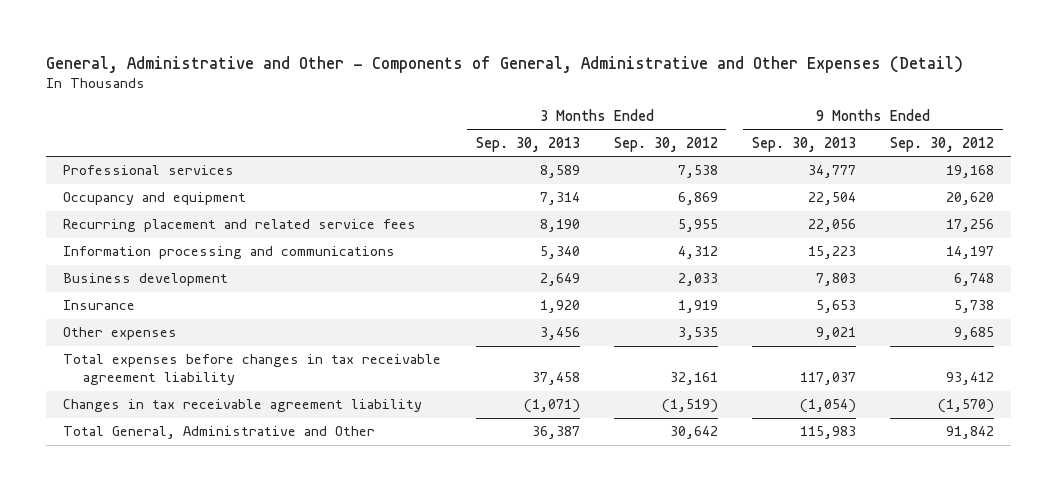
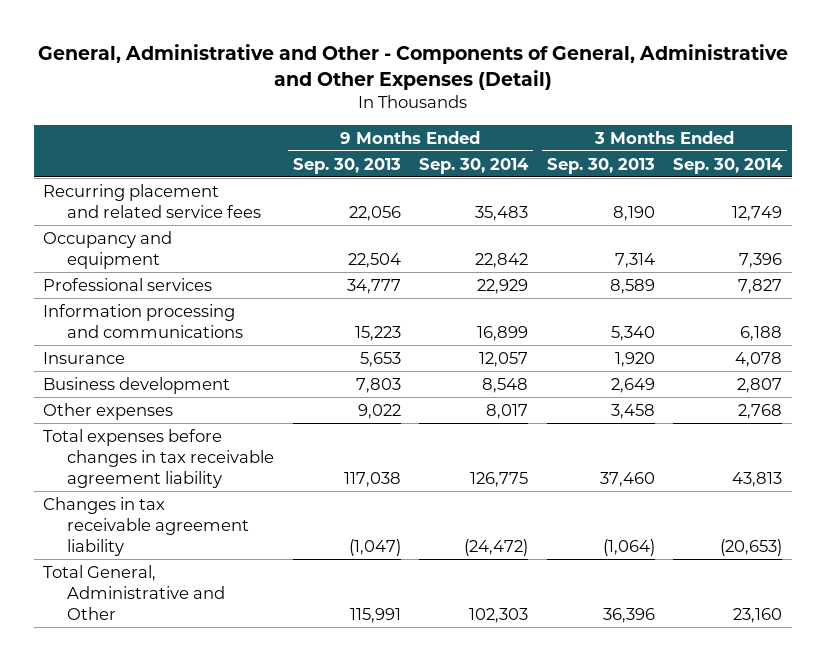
[613,136,718,152] Sep. 30, 2012 -> none
[890,136,995,152] Sep. 30, 2012 -> none
none -> [419,157,530,174] Sep. 30, 2014
none -> [673,157,784,174] Sep. 30, 2014
[63,192,247,206] Occupancy and equipment -> [43,230,173,269] Occupancy and equipment
[63,165,235,176] Professional services -> [43,277,213,291] Professional services
[63,273,229,287] Business development -> [43,376,231,394] Business development
[539,327,580,341] 3,456 -> [610,403,655,419] 3,458
[815,327,856,341] 9,021 -> [357,403,401,419] 9,022
[531,372,580,386] 37,458 -> [599,471,655,487] 37,460
[799,372,856,386] 117,037 -> [343,471,401,487] 117,038
[523,399,580,414] (1,071) -> [602,538,655,556] (1,064)
[799,399,856,414] (1,054) -> [348,538,401,556] (1,047)
[531,426,580,440] 36,387 -> [602,607,655,623] 36,396
[799,426,856,440] 115,983 -> [349,607,401,623] 115,991

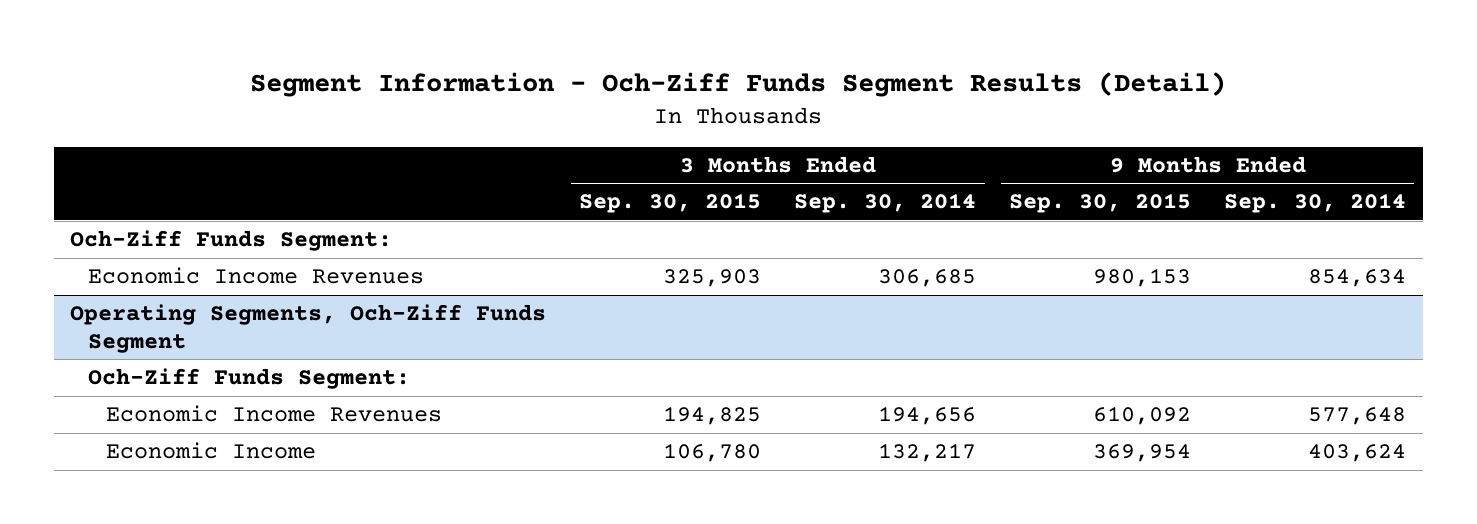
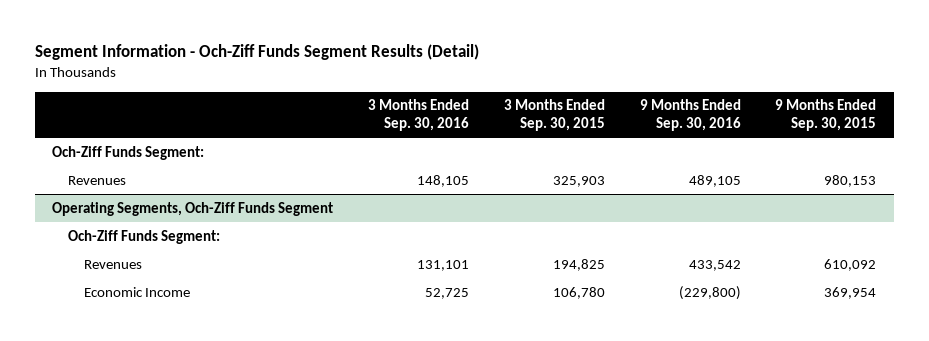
[794,193,977,214] Sep. 30, 2014 -> none
[1224,193,1407,214] Sep. 30, 2014 -> none
none -> [368,99,470,132] 3 Months Ended Sep. 30, 2016
none -> [639,99,741,132] 9 Months Ended Sep. 30, 2016
[88,267,425,285] Economic Income Revenues -> [68,175,127,185] Revenues
[106,405,443,423] Economic Income Revenues -> [83,259,142,269] Revenues

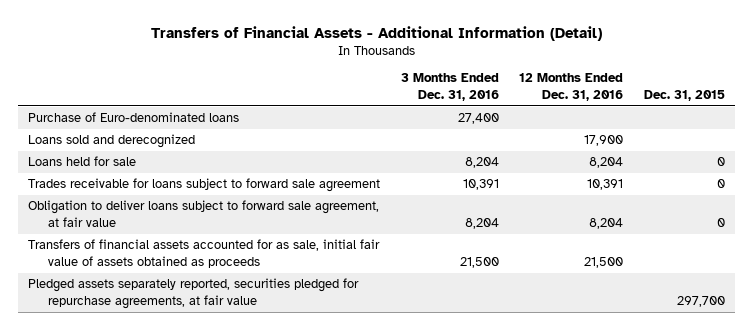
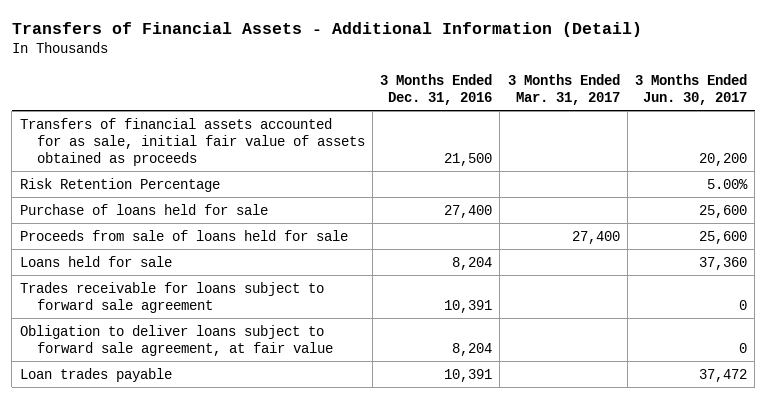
[519,73,624,101] 12 Months Ended Dec. 31, 2016 -> none
[643,89,725,101] Dec. 31, 2015 -> none
none -> [507,73,620,106] 3 Months Ended Mar. 31, 2017
none -> [634,73,747,106] 3 Months Ended Jun. 30, 2017
[28,239,381,268] Transfers of financial assets accounted for as sale, initial fair value of assets obtained as proceeds -> [19,117,365,166] Transfers of financial assets accounted for as sale, initial fair value of assets obtained as proceeds
none -> [19,177,220,192] Risk Retention Percentage
[28,112,240,123] Purchase of Euro-denominated loans -> [19,203,268,215] Purchase of loans held for sale
[28,134,196,149] Loans sold and derecognized -> [19,229,348,241] Proceeds from sale of loans held for sale
[28,278,360,309] Pledged assets separately reported, securities pledged for repurchase agreements, at fair value -> none
none -> [19,367,172,382] Loan trades payable

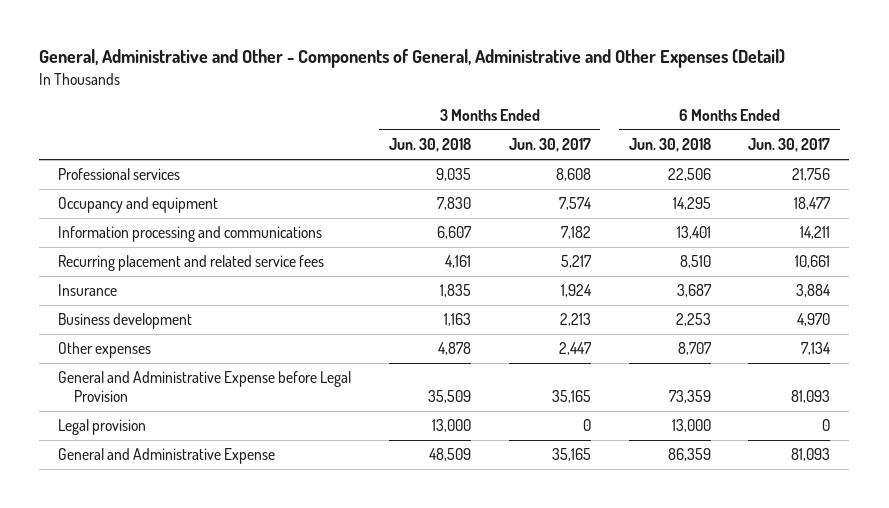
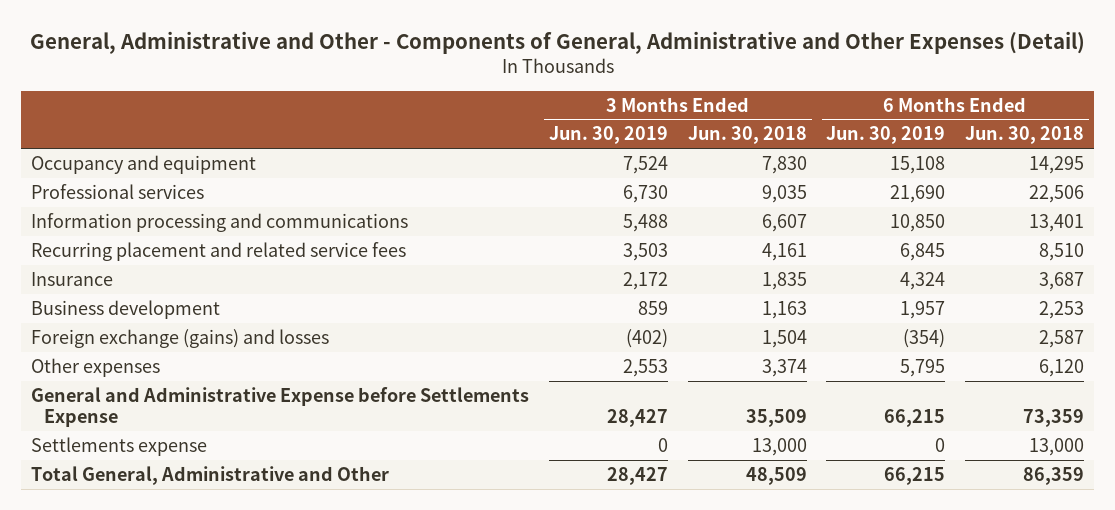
[508,138,591,153] Jun. 30, 2017 -> none
[748,138,831,153] Jun. 30, 2017 -> none
none -> [548,126,668,145] Jun. 30, 2019
none -> [826,126,946,145] Jun. 30, 2019
[58,168,181,181] Professional services -> [31,183,205,199] Professional services
none -> [31,328,330,348] Foreign exchange (gains) and losses
[437,342,471,356] 4,878 -> [761,358,807,377] 3,374
[677,342,712,356] 8,707 -> [1039,358,1085,377] 6,120
[58,371,352,403] General and Administrative Expense before Legal Provision -> [31,386,530,428] General and Administrative Expense before Settlements Expense
[58,419,147,436] Legal provision -> [31,436,208,456] Settlements expense
[58,448,276,465] General and Administrative Expense -> [31,465,390,485] Total General, Administrative and Other

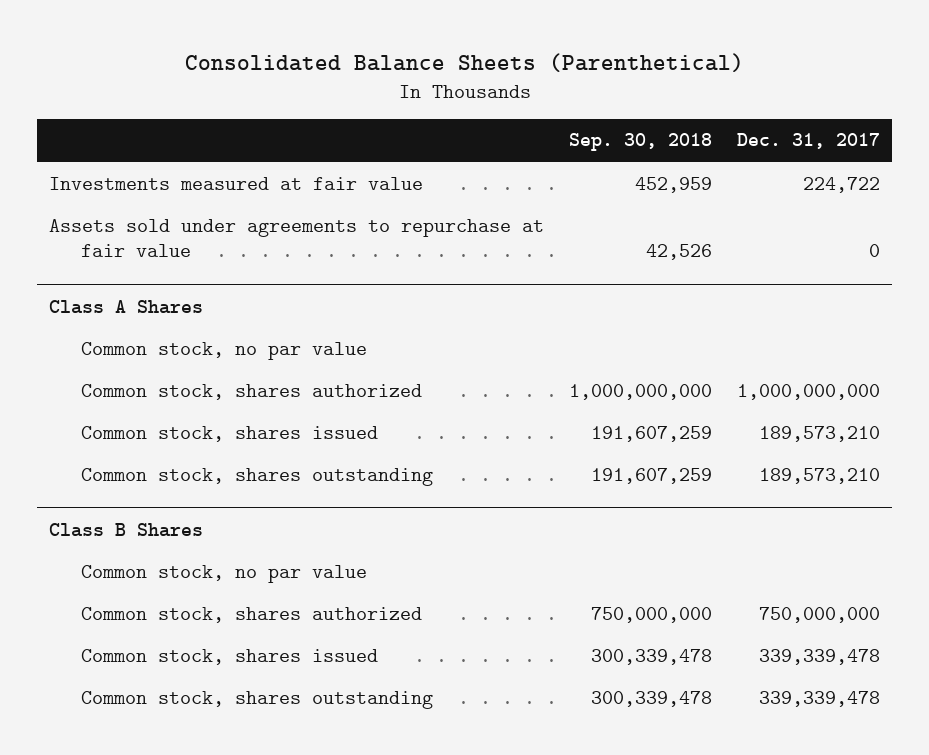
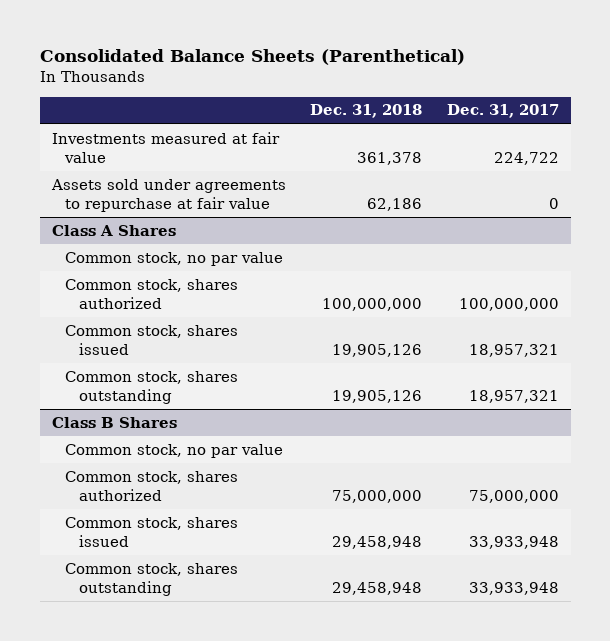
[569,133,713,152] Sep. 30, 2018 -> none
none -> [310,104,423,119] Dec. 31, 2018
[736,383,880,400] 1,000,000,000 -> [458,297,559,311] 100,000,000
[758,425,880,442] 189,573,210 -> [468,343,559,357] 18,957,321
[758,467,880,484] 189,573,210 -> [468,389,559,403] 18,957,321
[758,606,880,623] 750,000,000 -> [468,489,559,503] 75,000,000
[758,648,880,665] 339,339,478 -> [468,535,559,549] 33,933,948
[758,690,880,707] 339,339,478 -> [468,581,559,595] 33,933,948

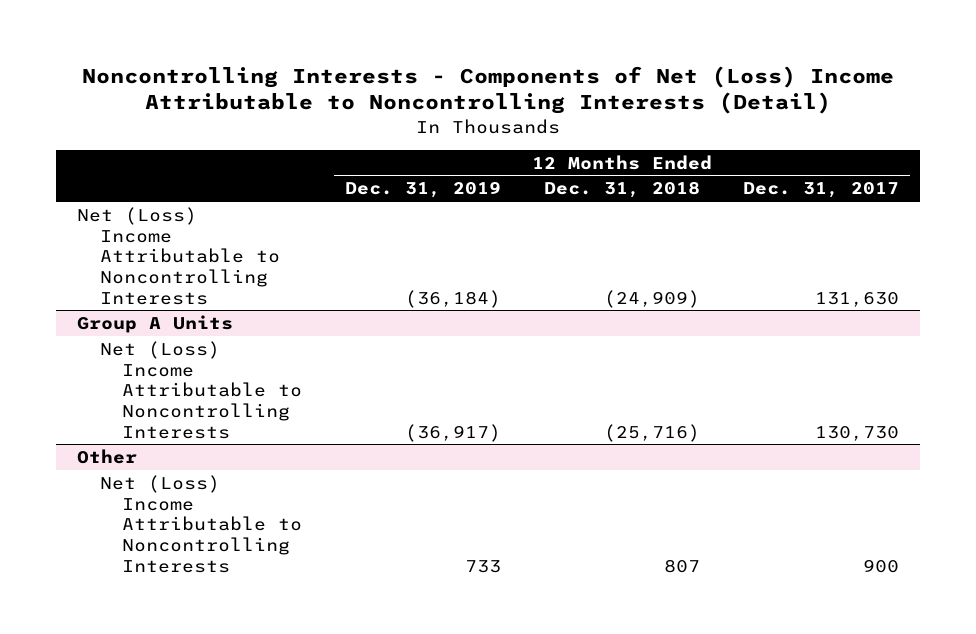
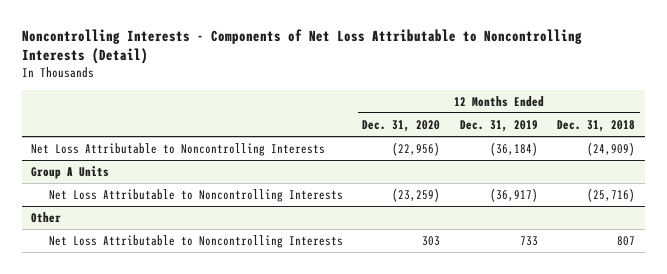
[82,65,895,115] Noncontrolling Interests - Components of Net (Loss) Income Attributable to Noncontrolling Interests (Detail) -> [21,29,582,65] Noncontrolling Interests - Components of Net Loss Attributable to Noncontrolling Interests (Detail)
[742,182,899,199] Dec. 31, 2017 -> none
none -> [362,119,441,132] Dec. 31, 2020
[77,206,280,305] Net (Loss) Income Attributable to Noncontrolling Interests -> [31,142,326,156] Net Loss Attributable to Noncontrolling Interests
[99,340,303,439] Net (Loss) Income Attributable to Noncontrolling Interests -> [49,188,344,202] Net Loss Attributable to Noncontrolling Interests
[99,474,303,573] Net (Loss) Income Attributable to Noncontrolling Interests -> [49,234,344,248] Net Loss Attributable to Noncontrolling Interests

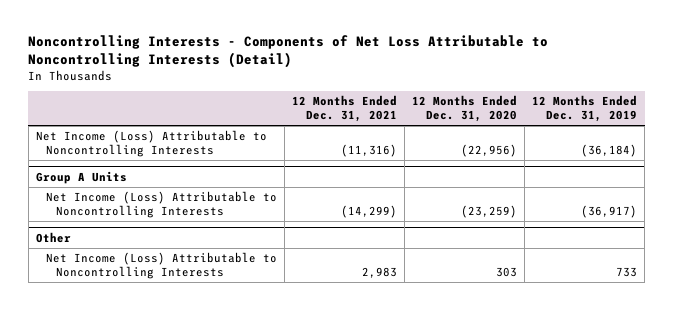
[557,119,636,132] Dec. 31, 2018 -> none
none -> [291,95,397,123] 12 Months Ended Dec. 31, 2021
[31,142,326,156] Net Loss Attributable to Noncontrolling Interests -> [35,129,267,157] Net Income (Loss) Attributable to Noncontrolling Interests
[49,188,344,202] Net Loss Attributable to Noncontrolling Interests -> [45,190,277,218] Net Income (Loss) Attributable to Noncontrolling Interests
[49,234,344,248] Net Loss Attributable to Noncontrolling Interests -> [45,251,277,279] Net Income (Loss) Attributable to Noncontrolling Interests

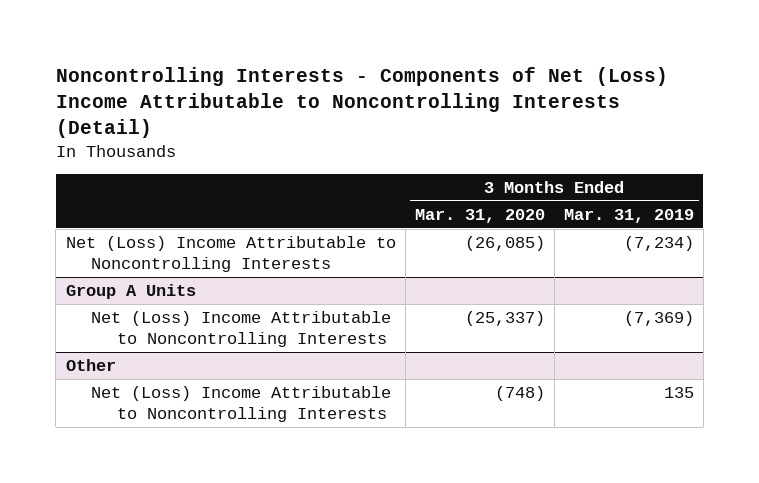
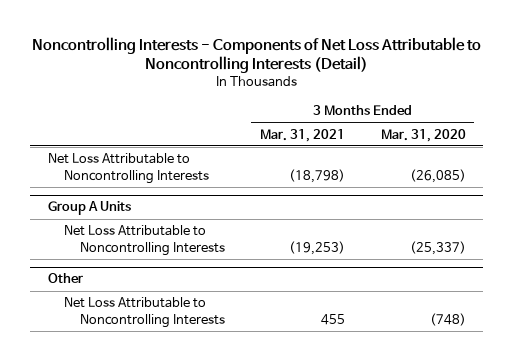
[55,67,668,139] Noncontrolling Interests - Components of Net (Loss) Income Attributable to Noncontrolling Interests (Detail) -> [31,36,481,74] Noncontrolling Interests - Components of Net Loss Attributable to Noncontrolling Interests (Detail)
[563,208,694,223] Mar. 31, 2019 -> none
none -> [260,128,346,142] Mar. 31, 2021
[65,236,396,273] Net (Loss) Income Attributable to Noncontrolling Interests -> [47,153,209,184] Net Loss Attributable to Noncontrolling Interests
[91,311,392,348] Net (Loss) Income Attributable to Noncontrolling Interests -> [63,225,225,256] Net Loss Attributable to Noncontrolling Interests
[91,386,392,423] Net (Loss) Income Attributable to Noncontrolling Interests -> [63,297,225,328] Net Loss Attributable to Noncontrolling Interests

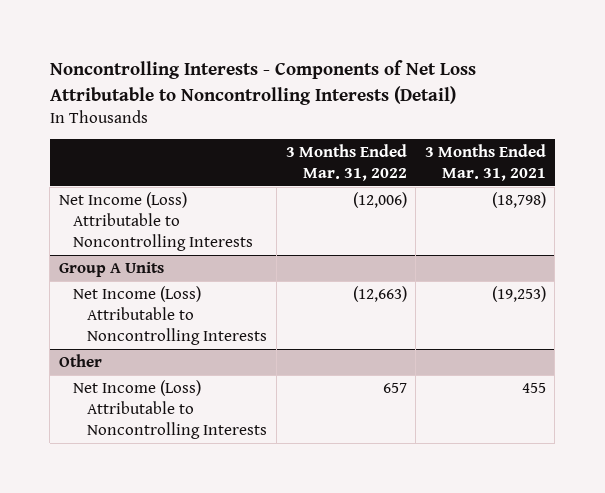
[380,128,466,142] Mar. 31, 2020 -> none
none -> [285,144,407,182] 3 Months Ended Mar. 31, 2022
[47,153,209,184] Net Loss Attributable to Noncontrolling Interests -> [59,191,254,252] Net Income (Loss) Attributable to Noncontrolling Interests
[63,225,225,256] Net Loss Attributable to Noncontrolling Interests -> [73,285,268,346] Net Income (Loss) Attributable to Noncontrolling Interests
[63,297,225,328] Net Loss Attributable to Noncontrolling Interests -> [73,379,268,440] Net Income (Loss) Attributable to Noncontrolling Interests

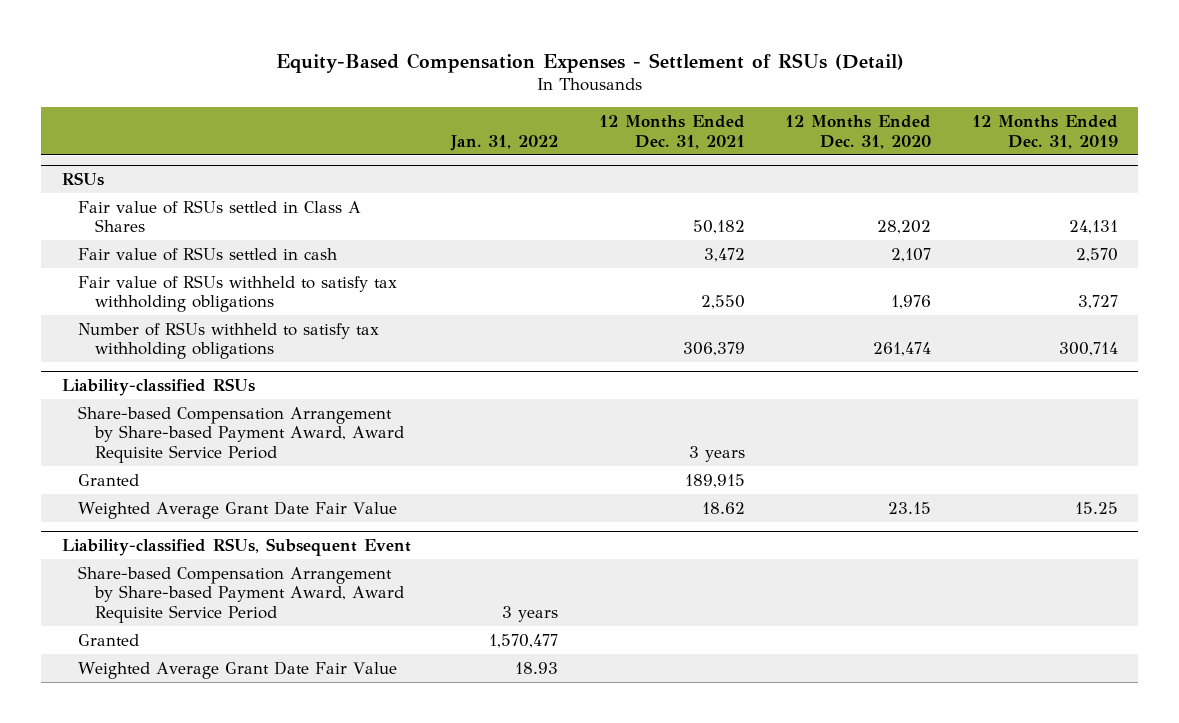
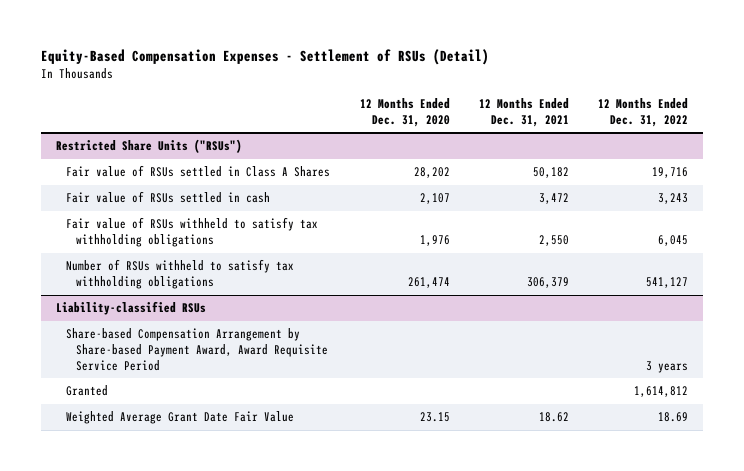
[450,134,559,151] Jan. 31, 2022 -> none
[971,115,1118,149] 12 Months Ended Dec. 31, 2019 -> none
none -> [598,97,689,127] 12 Months Ended Dec. 31, 2022
[61,172,104,187] RSUs -> [55,139,242,154] Restricted Share Units ("RSUs")
[78,405,404,463] Share-based Compensation Arrangement by Share-based Payment Award, Award Requisite Service Period -> none
[78,473,140,486] Granted -> none
[61,538,411,557] Liability-classified RSUs, Subsequent Event -> none
[78,660,398,679] Weighted Average Grant Date Fair Value -> none
[78,500,398,519] Weighted Average Grant Date Fair Value -> [66,411,295,425] Weighted Average Grant Date Fair Value

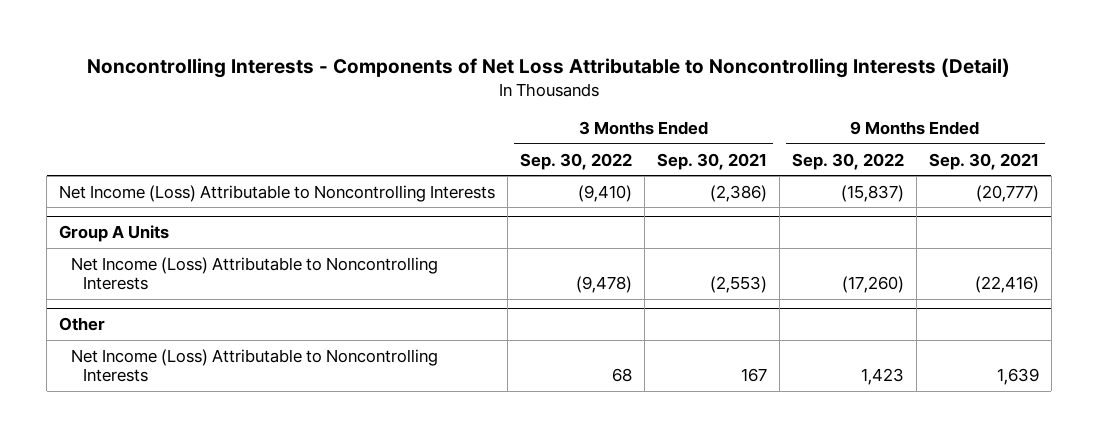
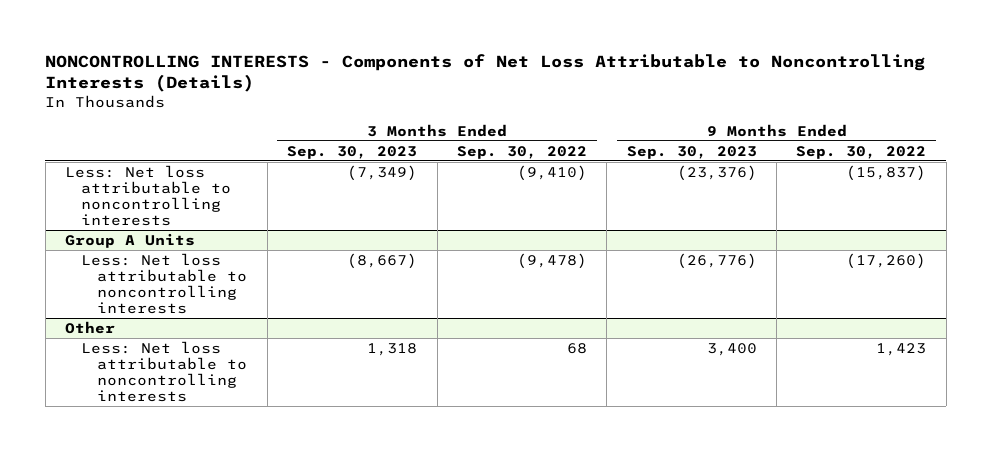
[86,57,1010,78] Noncontrolling Interests - Components of Net Loss Attributable to Noncontrolling Interests (Detail) -> [45,53,926,93] NONCONTROLLING INTERESTS - Components of Net Loss Attributable to Noncontrolling Interests (Details)
[656,152,767,170] Sep. 30, 2021 -> none
[928,152,1039,170] Sep. 30, 2021 -> none
none -> [287,145,418,159] Sep. 30, 2023
none -> [626,145,757,159] Sep. 30, 2023
[59,184,496,202] Net Income (Loss) Attributable to Noncontrolling Interests -> [64,164,232,227] Less: Net loss attributable to noncontrolling interests
[71,256,439,291] Net Income (Loss) Attributable to Noncontrolling Interests -> [81,252,248,315] Less: Net loss attributable to noncontrolling interests
[71,348,439,383] Net Income (Loss) Attributable to Noncontrolling Interests -> [81,340,248,403] Less: Net loss attributable to noncontrolling interests

